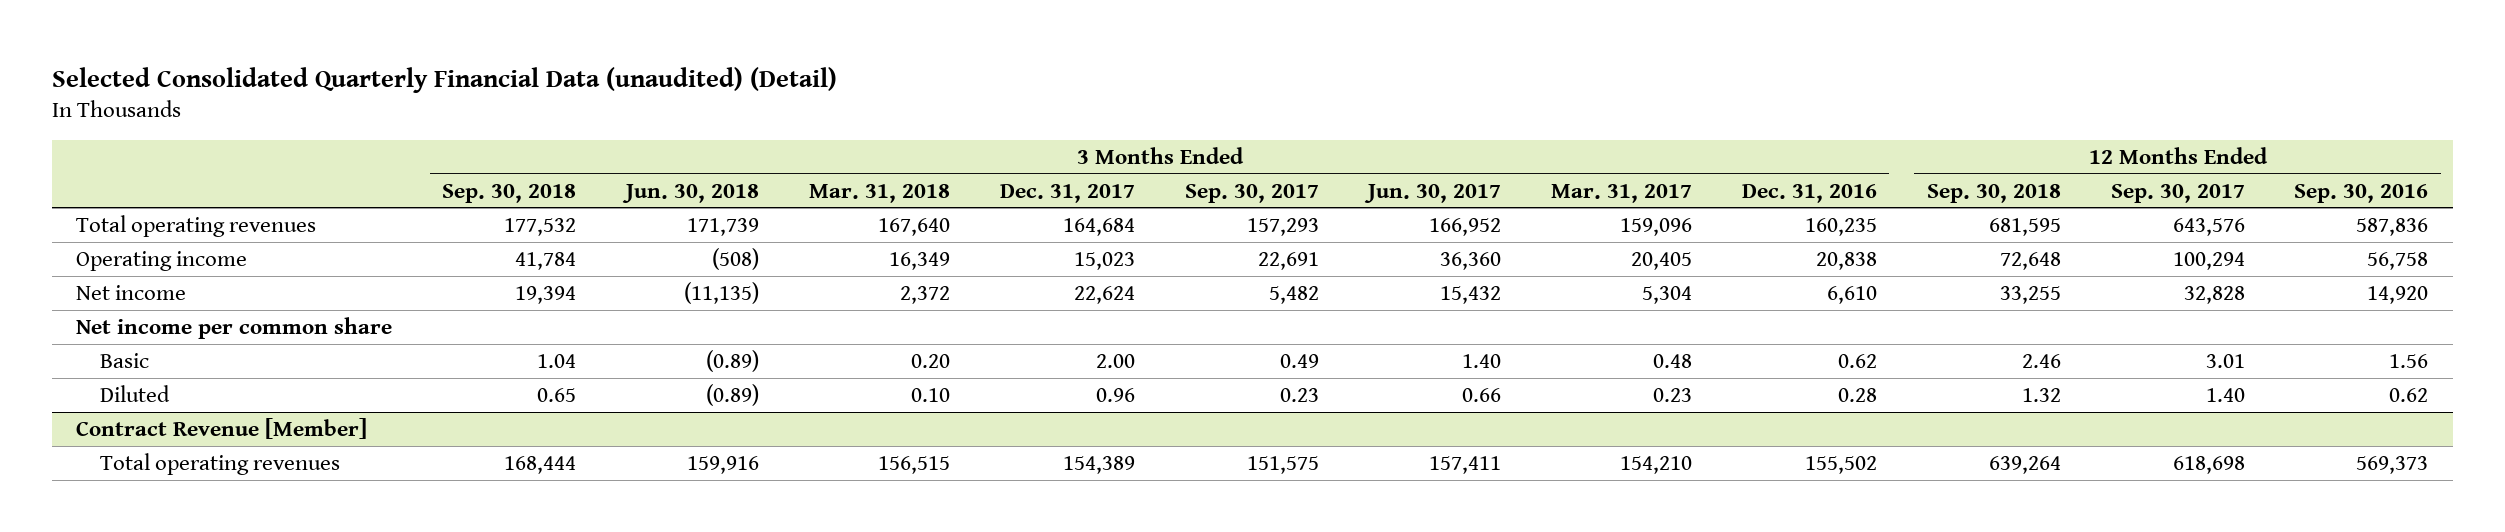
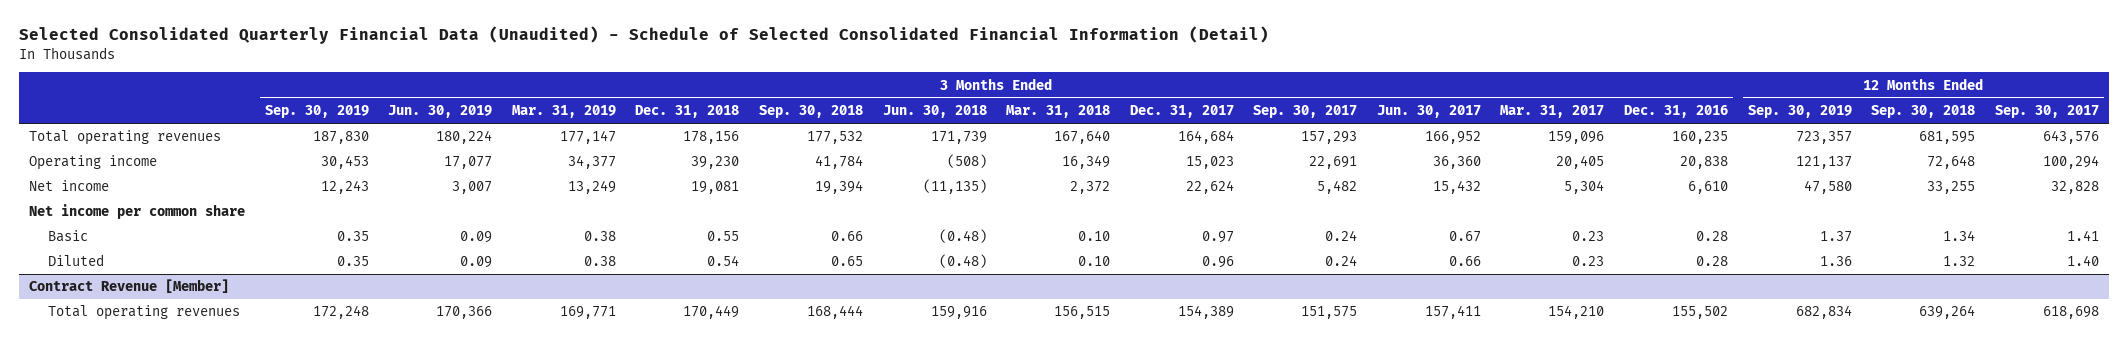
[51,66,837,93] Selected Consolidated Quarterly Financial Data (unaudited) (Detail) -> [19,26,1270,45] Selected Consolidated Quarterly Financial Data (Unaudited) - Schedule of Selected Consolidated Financial Information (Detail)
[2294,183,2429,203] Sep. 30, 2016 -> none
none -> [264,105,369,119] Sep. 30, 2019
none -> [388,105,493,119] Jun. 30, 2019
none -> [511,105,616,119] Mar. 31, 2019
none -> [635,105,740,119] Dec. 31, 2018
none -> [1747,105,1852,119] Sep. 30, 2019
[537,353,577,368] 1.04 -> [831,231,864,242] 0.66
[706,349,760,372] (0.89) -> [938,229,987,244] (0.48)
[910,353,950,368] 0.20 -> [1078,231,1111,242] 0.10
[1095,353,1135,368] 2.00 -> [1201,231,1234,244] 0.97
[1279,353,1319,368] 0.49 -> [1325,230,1358,242] 0.24
[1462,353,1502,368] 1.40 -> [1448,231,1481,243] 0.67
[1653,353,1693,368] 0.48 -> [1572,231,1605,242] 0.23
[1837,353,1877,368] 0.62 -> [1696,231,1729,242] 0.28
[2021,353,2061,368] 2.46 -> [1943,230,1976,242] 1.34
[2205,353,2245,368] 3.01 -> [2066,230,2099,242] 1.41
[706,383,760,406] (0.89) -> [938,254,987,269] (0.48)
[1279,387,1319,402] 0.23 -> [1325,255,1358,267] 0.24

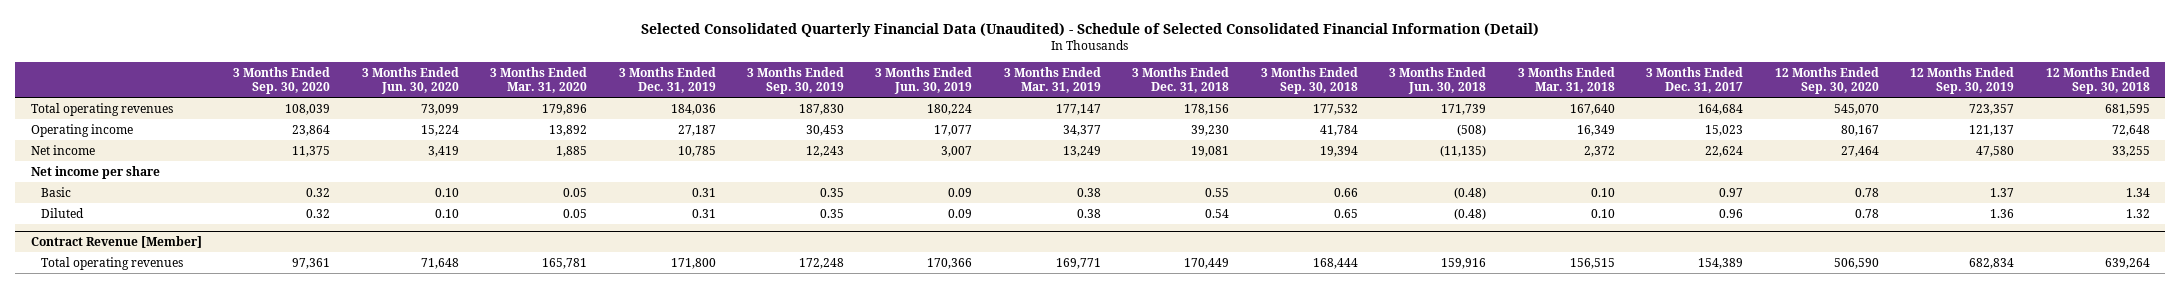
[1253,105,1358,119] Sep. 30, 2017 -> none
[1376,105,1481,119] Jun. 30, 2017 -> none
[1500,105,1605,119] Mar. 31, 2017 -> none
[1624,105,1729,119] Dec. 31, 2016 -> none
[1994,105,2099,119] Sep. 30, 2017 -> none
none -> [233,66,331,95] 3 Months Ended Sep. 30, 2020
none -> [361,66,459,95] 3 Months Ended Jun. 30, 2020
none -> [490,66,588,94] 3 Months Ended Mar. 31, 2020
none -> [618,66,716,94] 3 Months Ended Dec. 31, 2019
none -> [1774,66,1879,95] 12 Months Ended Sep. 30, 2020
[29,204,246,220] Net income per common share -> [30,165,160,179] Net income per share

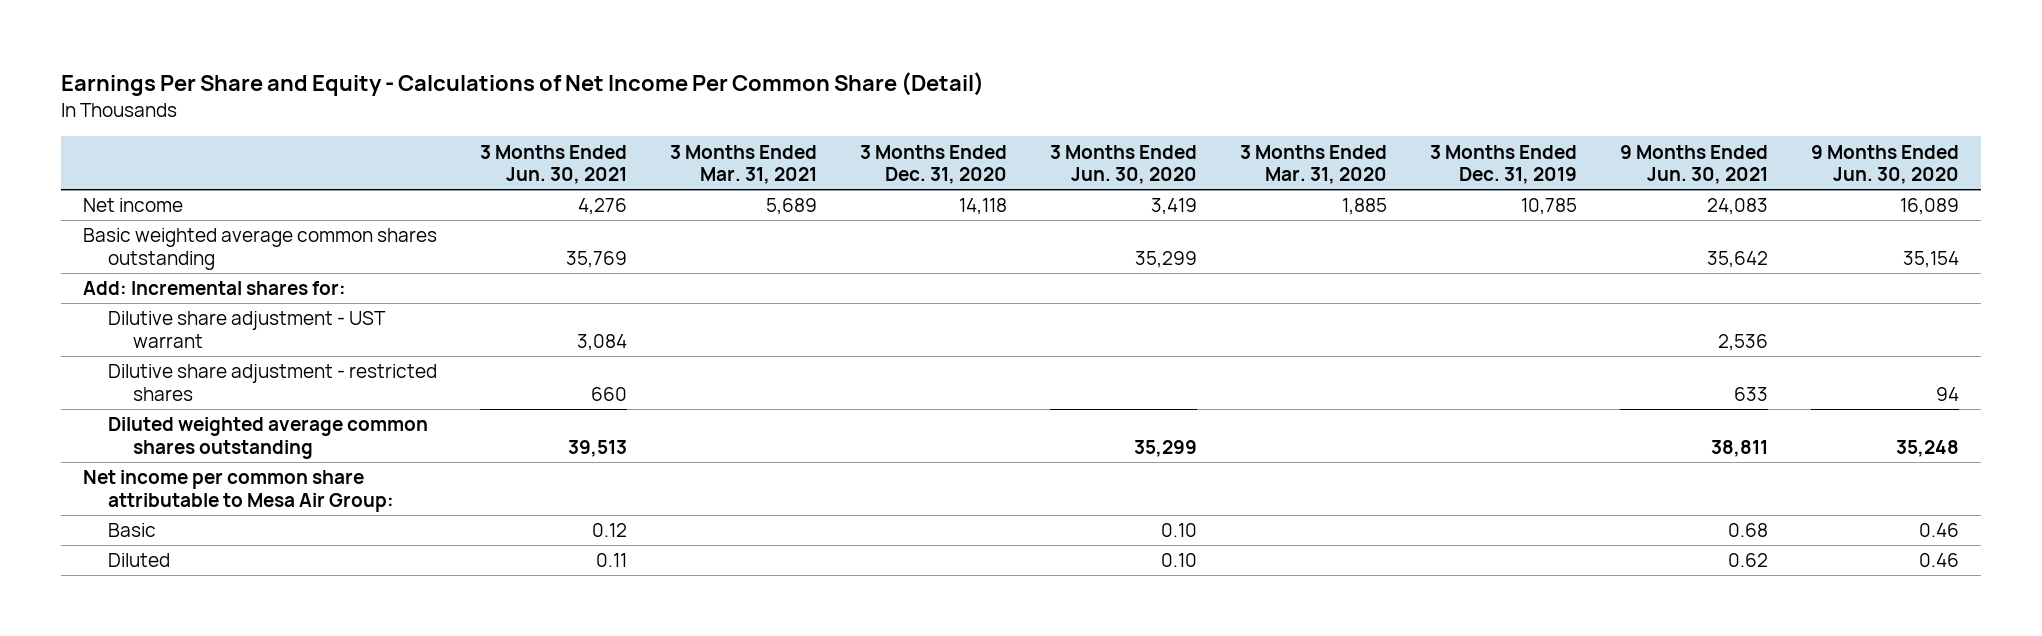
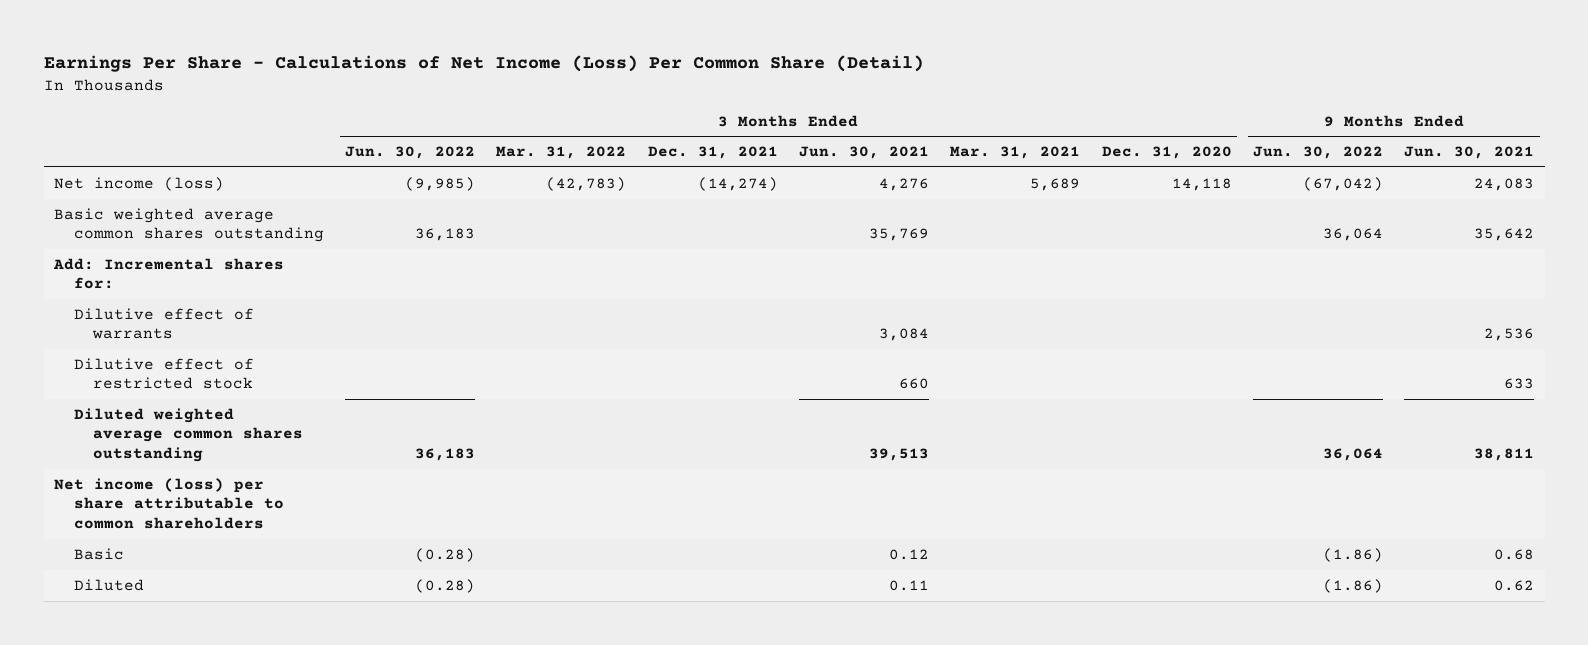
[61,72,985,97] Earnings Per Share and Equity - Calculations of Net Income Per Common Share (Detail) -> [43,55,924,73] Earnings Per Share - Calculations of Net Income (Loss) Per Common Share (Detail)
[1050,144,1198,185] 3 Months Ended Jun. 30, 2020 -> none
[1240,144,1388,185] 3 Months Ended Mar. 31, 2020 -> none
[1430,144,1578,185] 3 Months Ended Dec. 31, 2019 -> none
[1811,144,1960,185] 9 Months Ended Jun. 30, 2020 -> none
none -> [345,146,476,160] Jun. 30, 2022
none -> [496,146,627,160] Mar. 31, 2022
none -> [647,146,778,160] Dec. 31, 2021
none -> [1252,146,1383,160] Jun. 30, 2022
[82,198,183,213] Net income -> [54,176,225,191] Net income (loss)
[108,311,387,348] Dilutive share adjustment - UST warrant -> [73,307,254,340] Dilutive effect of warrants
[108,364,438,401] Dilutive share adjustment - restricted shares -> [73,357,254,390] Dilutive effect of restricted stock
[82,470,395,512] Net income per common share attributable to Mesa Air Group: -> [54,477,284,529] Net income (loss) per share attributable to common shareholders

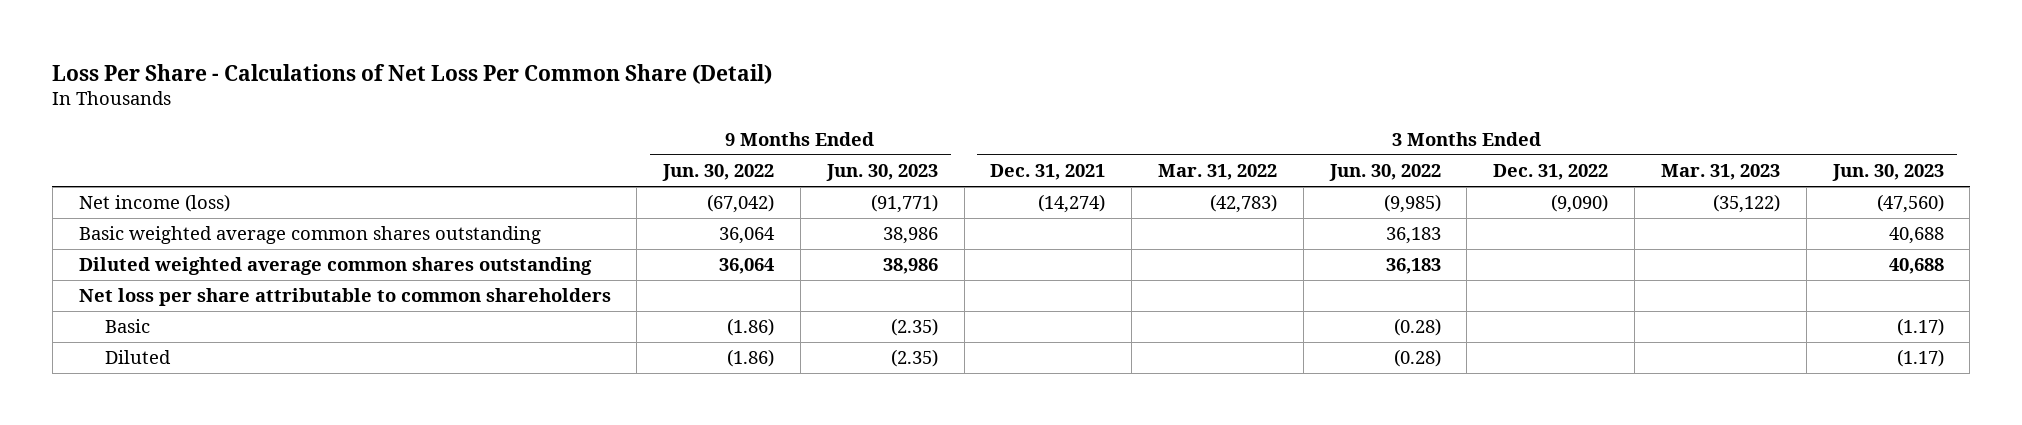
[43,55,924,73] Earnings Per Share - Calculations of Net Income (Loss) Per Common Share (Detail) -> [52,63,773,84] Loss Per Share - Calculations of Net Loss Per Common Share (Detail)
[798,146,929,160] Jun. 30, 2021 -> none
[950,146,1081,160] Mar. 31, 2021 -> none
[1101,146,1232,160] Dec. 31, 2020 -> none
[1404,146,1535,160] Jun. 30, 2021 -> none
none -> [825,164,938,182] Jun. 30, 2023
none -> [1493,164,1609,181] Dec. 31, 2022
none -> [1660,164,1780,181] Mar. 31, 2023
none -> [1831,164,1944,182] Jun. 30, 2023
[53,257,285,290] Add: Incremental shares for: -> none
[73,307,254,340] Dilutive effect of warrants -> none
[73,357,254,390] Dilutive effect of restricted stock -> none
[54,477,284,529] Net income (loss) per share attributable to common shareholders -> [78,288,611,307] Net loss per share attributable to common shareholders

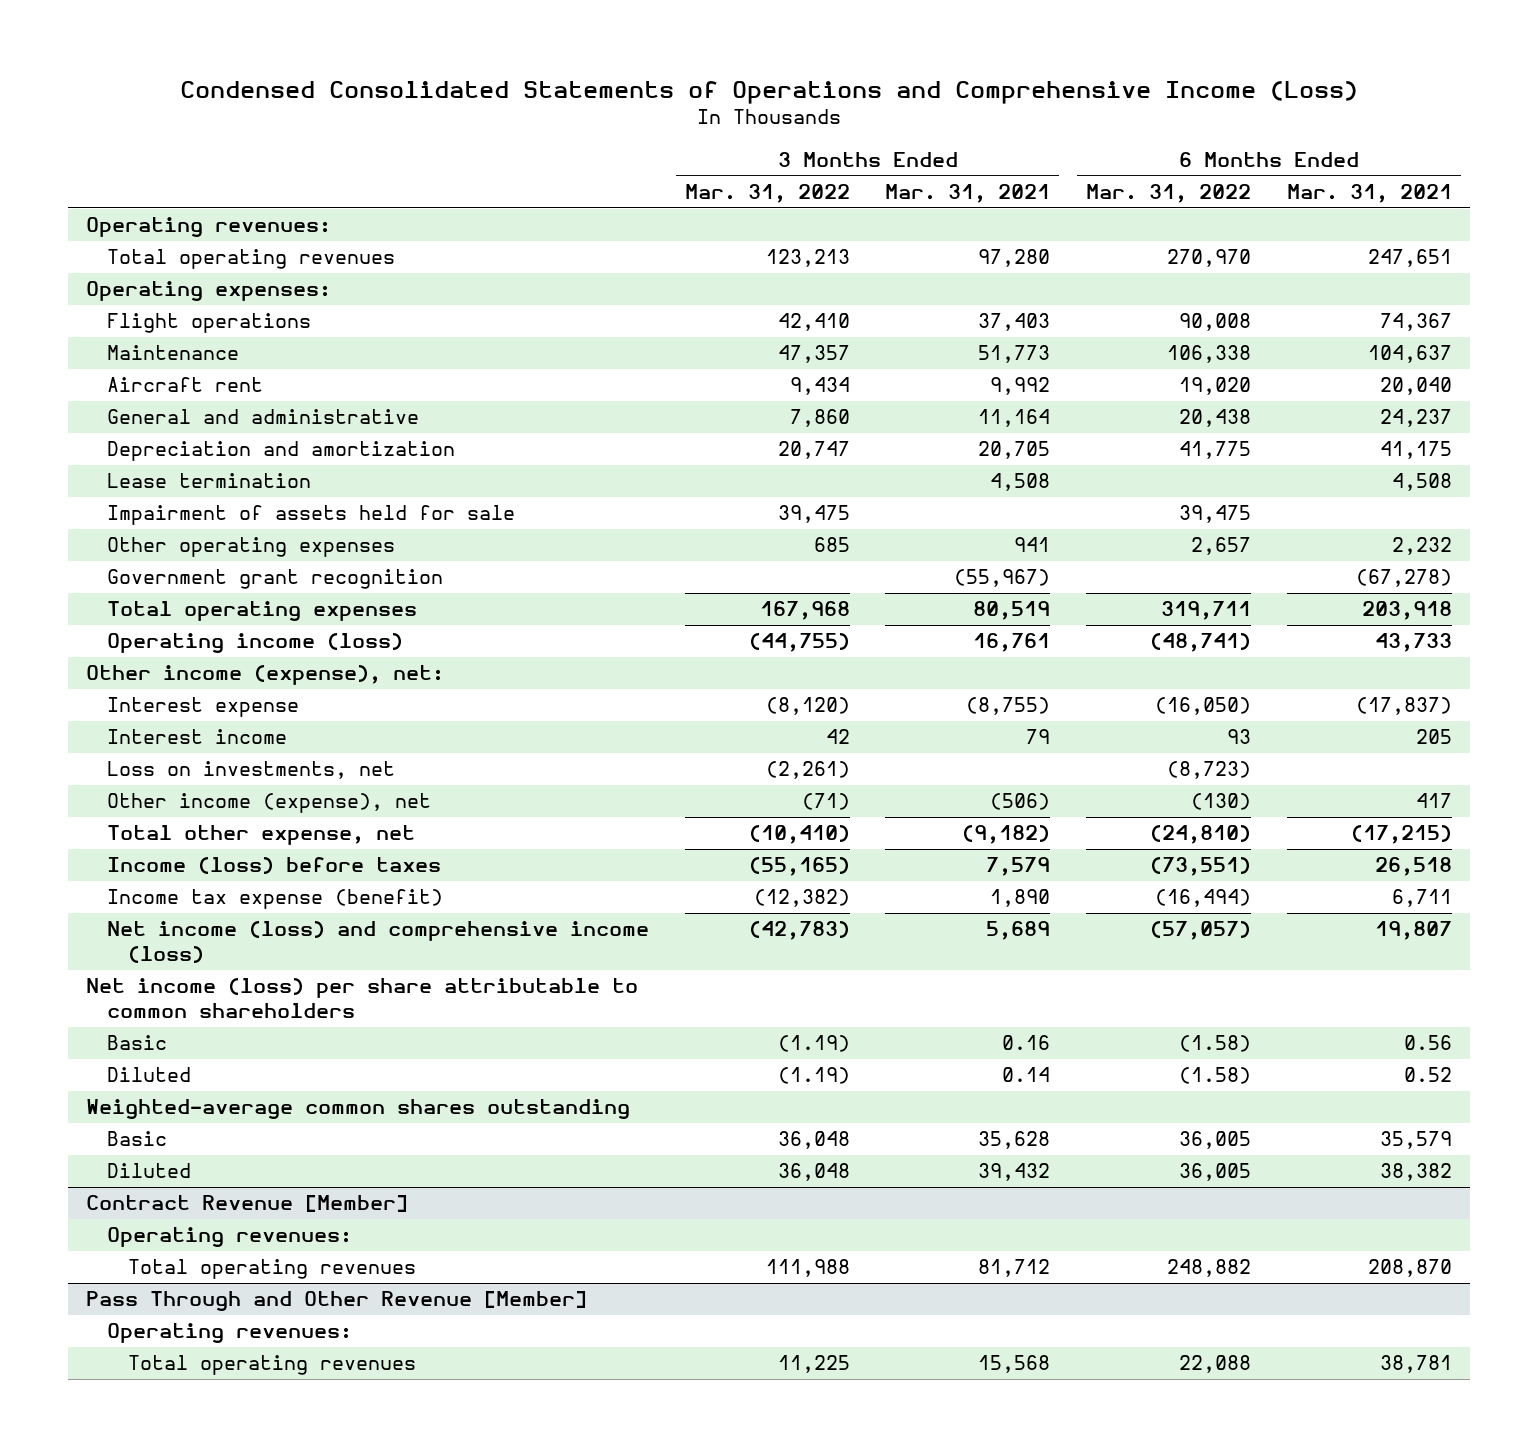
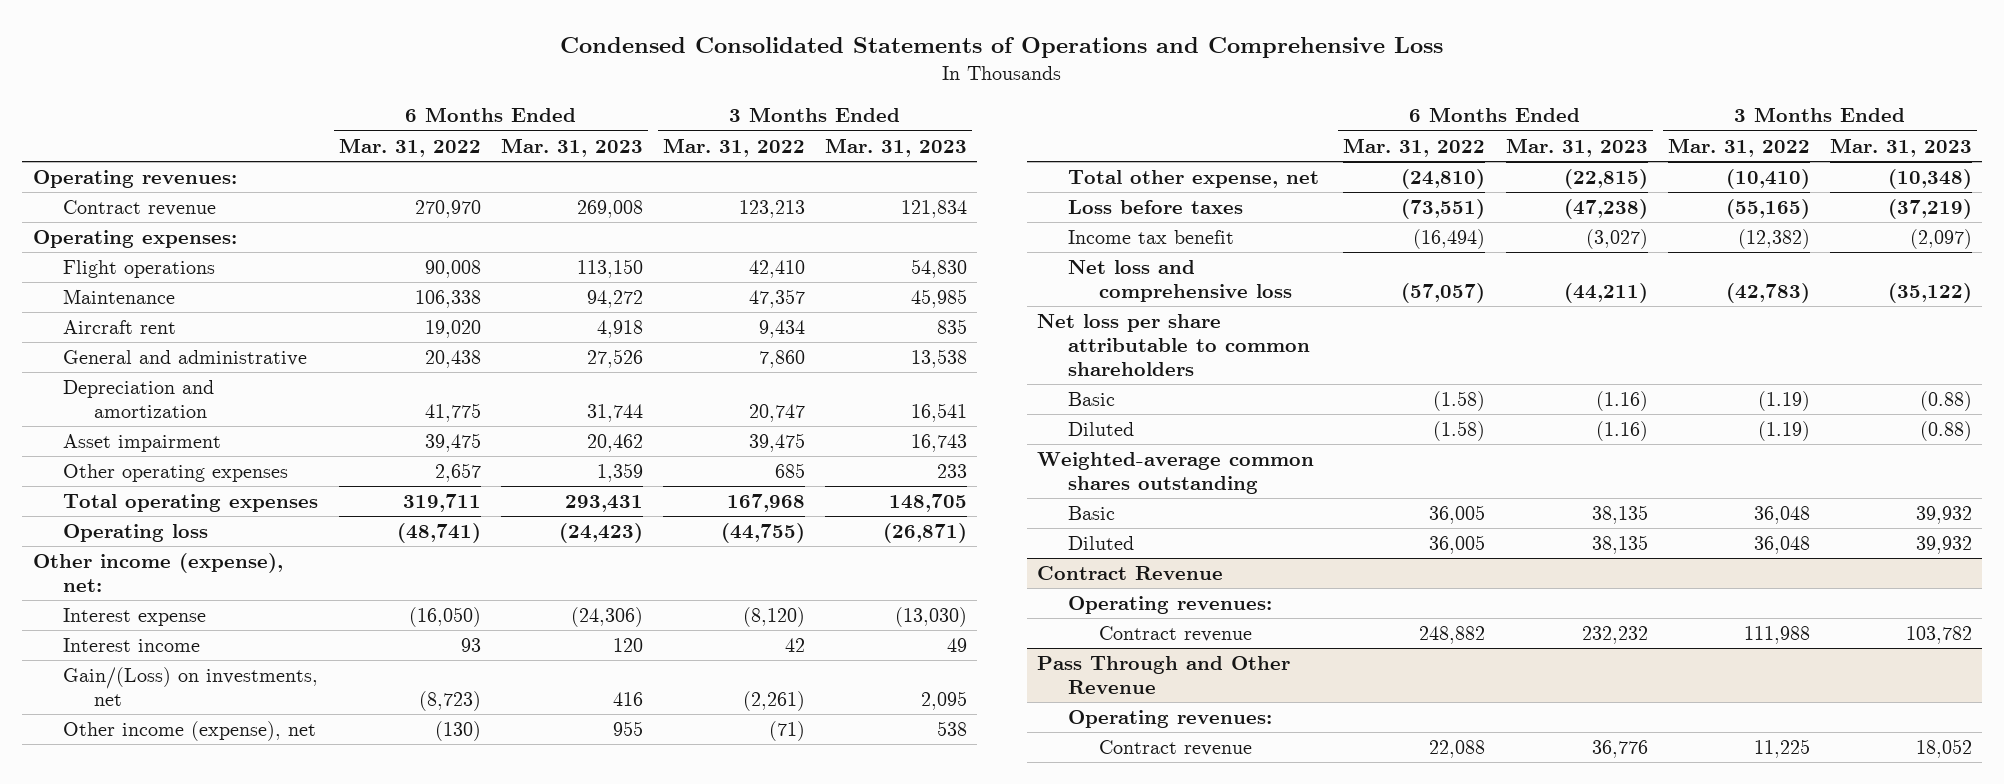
[179,81,1358,105] Condensed Consolidated Statements of Operations and Comprehensive Income (Loss) -> [560,37,1444,59] Condensed Consolidated Statements of Operations and Comprehensive Loss
[885,184,1051,204] Mar. 31, 2021 -> none
[1287,184,1453,204] Mar. 31, 2021 -> none
none -> [500,137,643,157] Mar. 31, 2023
none -> [825,137,968,157] Mar. 31, 2023
[106,249,395,270] Total operating revenues -> [63,200,217,217] Contract revenue
[106,473,311,489] Lease termination -> none
[106,505,515,526] Impairment of assets held for sale -> [63,434,222,453] Asset impairment
[106,569,443,590] Government grant recognition -> none
[106,633,403,654] Operating income (loss) -> [63,524,209,543] Operating loss
[106,761,395,780] Loss on investments, net -> [63,667,319,706] Gain/(Loss) on investments, net
[106,857,441,875] Income (loss) before taxes -> [1068,200,1244,215] Loss before taxes
[106,889,443,910] Income tax expense (benefit) -> [1068,230,1235,245] Income tax benefit
[106,921,649,964] Net income (loss) and comprehensive income (loss) -> [1068,260,1293,302] Net loss and comprehensive loss
[85,978,638,1019] Net income (loss) per share attributable to common shareholders -> [1037,314,1311,376] Net loss per share attributable to common shareholders
[85,1195,408,1213] Contract Revenue [Member] -> [1037,566,1224,581] Contract Revenue
[127,1259,416,1280] Total operating revenues -> [1099,626,1253,643] Contract revenue
[85,1291,587,1312] Pass Through and Other Revenue [Member] -> [1037,656,1291,694] Pass Through and Other Revenue
[127,1355,416,1376] Total operating revenues -> [1099,740,1253,757] Contract revenue

